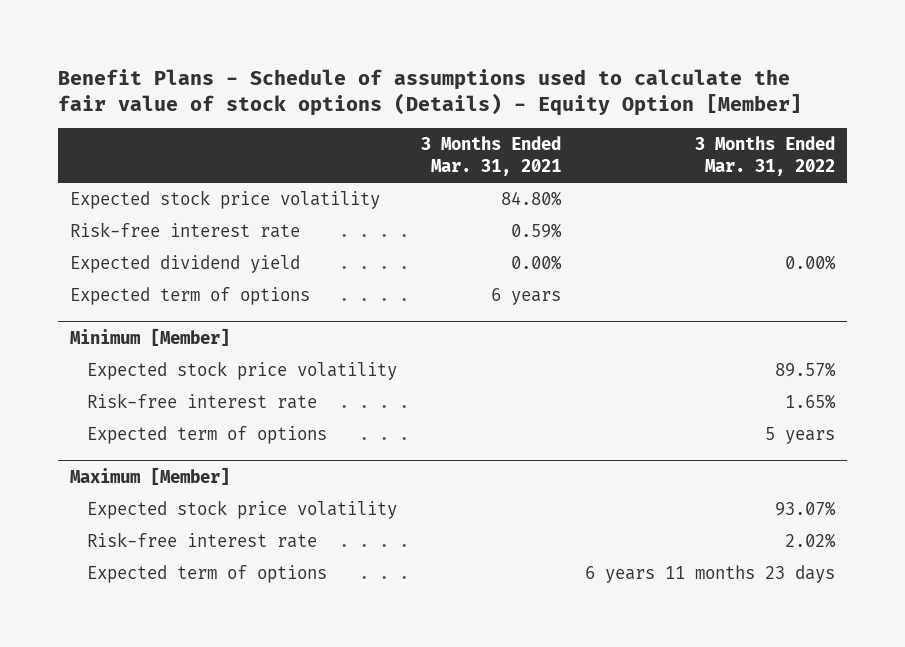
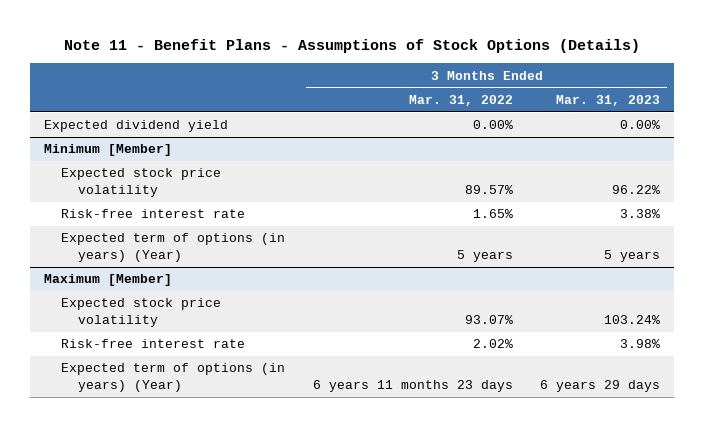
[58,68,803,117] Benefit Plans - Schedule of assumptions used to calculate the fair value of stock options (Details) - Equity Option [Member] -> [64,39,641,54] Note 11 - Benefit Plans - Assumptions of Stock Options (Details)
[421,136,562,176] 3 Months Ended Mar. 31, 2021 -> none
none -> [556,95,661,107] Mar. 31, 2023
[70,190,381,210] Expected stock price volatility -> none
[70,222,301,239] Risk-free interest rate -> none
[70,287,311,306] Expected term of options -> none
[87,426,328,445] Expected term of options -> [61,233,286,263] Expected term of options (in years) (Year)
[87,565,328,584] Expected term of options -> [61,363,286,393] Expected term of options (in years) (Year)

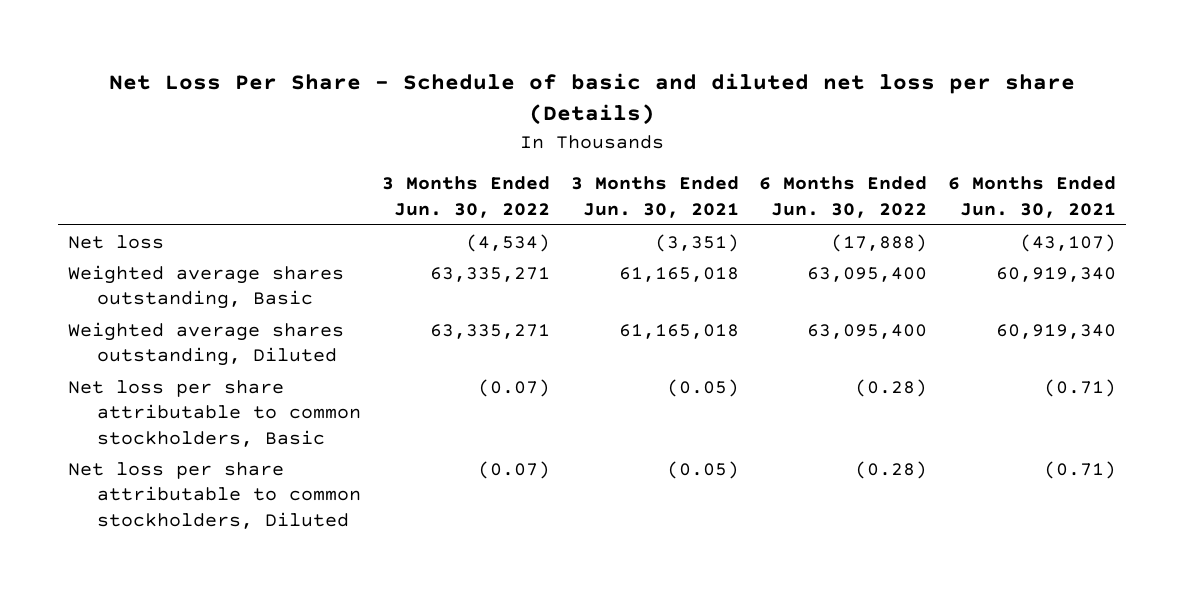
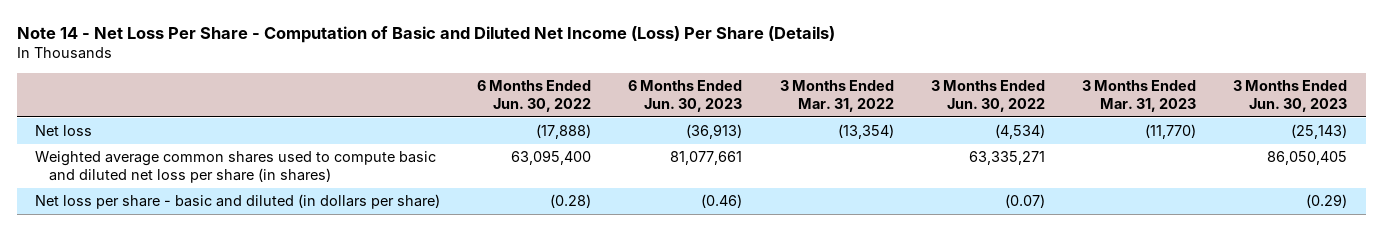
[109,73,1076,126] Net Loss Per Share - Schedule of basic and diluted net loss per share (Details) -> [16,25,835,43] Note 14 - Net Loss Per Share - Computation of Basic and Diluted Net Income (Loss) Per Share (Details)
[570,176,739,219] 3 Months Ended Jun. 30, 2021 -> none
[947,176,1116,219] 6 Months Ended Jun. 30, 2021 -> none
none -> [628,79,743,113] 6 Months Ended Jun. 30, 2023
none -> [779,79,894,113] 3 Months Ended Mar. 31, 2022
none -> [1081,79,1196,113] 3 Months Ended Mar. 31, 2023
none -> [1232,79,1347,113] 3 Months Ended Jun. 30, 2023
[68,321,345,367] Weighted average shares outstanding, Diluted -> none
[68,461,362,529] Net loss per share attributable to common stockholders, Diluted -> none
[68,264,345,310] Weighted average shares outstanding, Basic -> [35,151,437,184] Weighted average common shares used to compute basic and diluted net loss per share (in shares)
[68,379,362,447] Net loss per share attributable to common stockholders, Basic -> [35,194,441,210] Net loss per share - basic and diluted (in dollars per share)

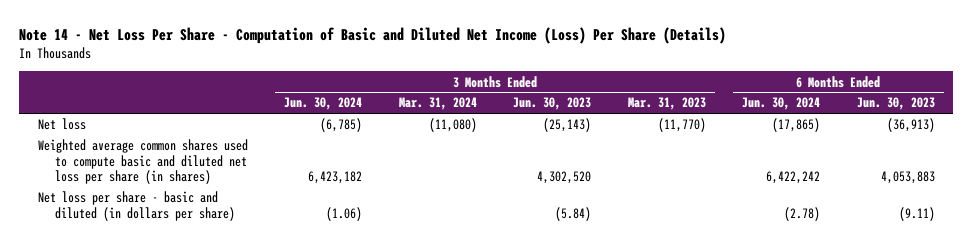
[477,79,592,113] 6 Months Ended Jun. 30, 2022 -> none
[779,79,894,113] 3 Months Ended Mar. 31, 2022 -> none
[930,79,1045,113] 3 Months Ended Jun. 30, 2022 -> none
none -> [284,97,363,111] Jun. 30, 2024
none -> [398,97,477,111] Mar. 31, 2024
none -> [742,97,821,111] Jun. 30, 2024
[670,151,743,166] 81,077,661 -> [880,171,935,185] 4,053,883
[1266,151,1347,166] 86,050,405 -> [537,171,592,185] 4,302,520
[701,194,743,209] (0.46) -> [898,206,935,221] (9.11)
[1305,194,1347,209] (0.29) -> [555,206,592,221] (5.84)

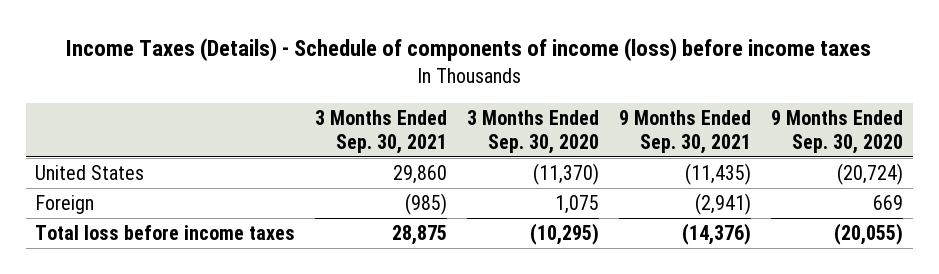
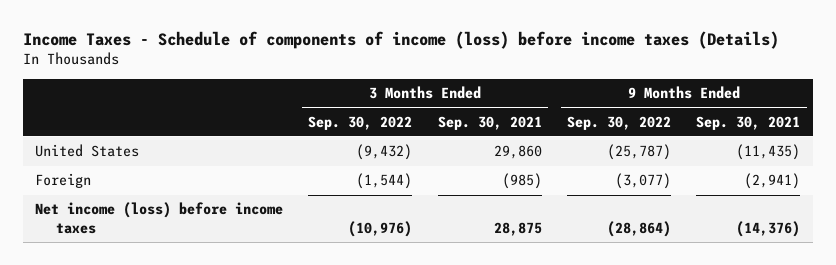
[66,38,872,62] Income Taxes (Details) - Schedule of components of income (loss) before income taxes -> [22,30,779,49] Income Taxes - Schedule of components of income (loss) before income taxes (Details)
[467,109,600,154] 3 Months Ended Sep. 30, 2020 -> none
[771,109,904,154] 9 Months Ended Sep. 30, 2020 -> none
none -> [308,115,413,130] Sep. 30, 2022
none -> [567,115,672,130] Sep. 30, 2022
[35,224,296,240] Total loss before income taxes -> [35,202,284,235] Net income (loss) before income taxes

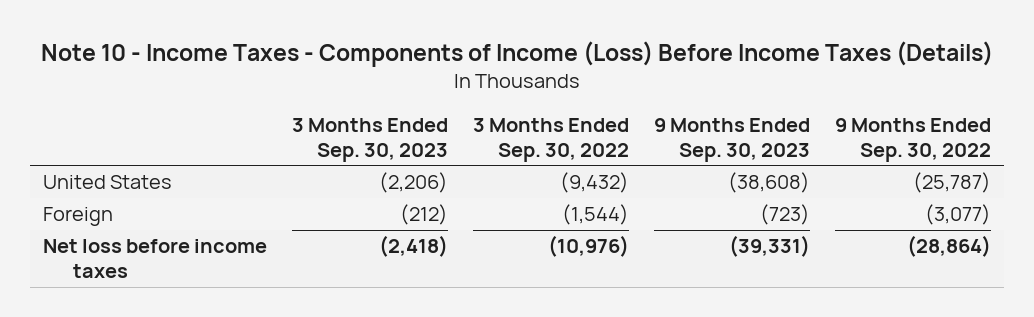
[22,30,779,49] Income Taxes - Schedule of components of income (loss) before income taxes (Details) -> [40,41,993,68] Note 10 - Income Taxes - Components of Income (Loss) Before Income Taxes (Details)
[437,115,542,130] Sep. 30, 2021 -> none
[696,115,801,130] Sep. 30, 2021 -> none
none -> [291,117,448,162] 3 Months Ended Sep. 30, 2023
none -> [653,117,810,162] 9 Months Ended Sep. 30, 2023
[35,202,284,235] Net income (loss) before income taxes -> [42,239,267,279] Net loss before income taxes

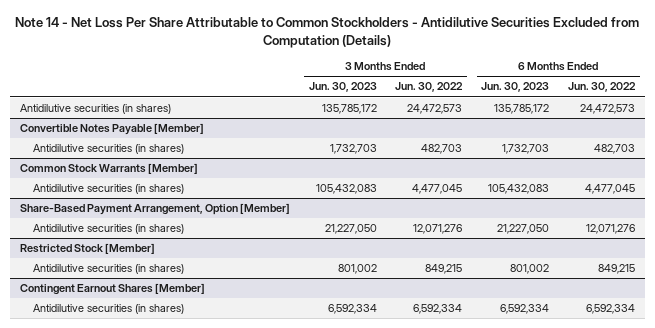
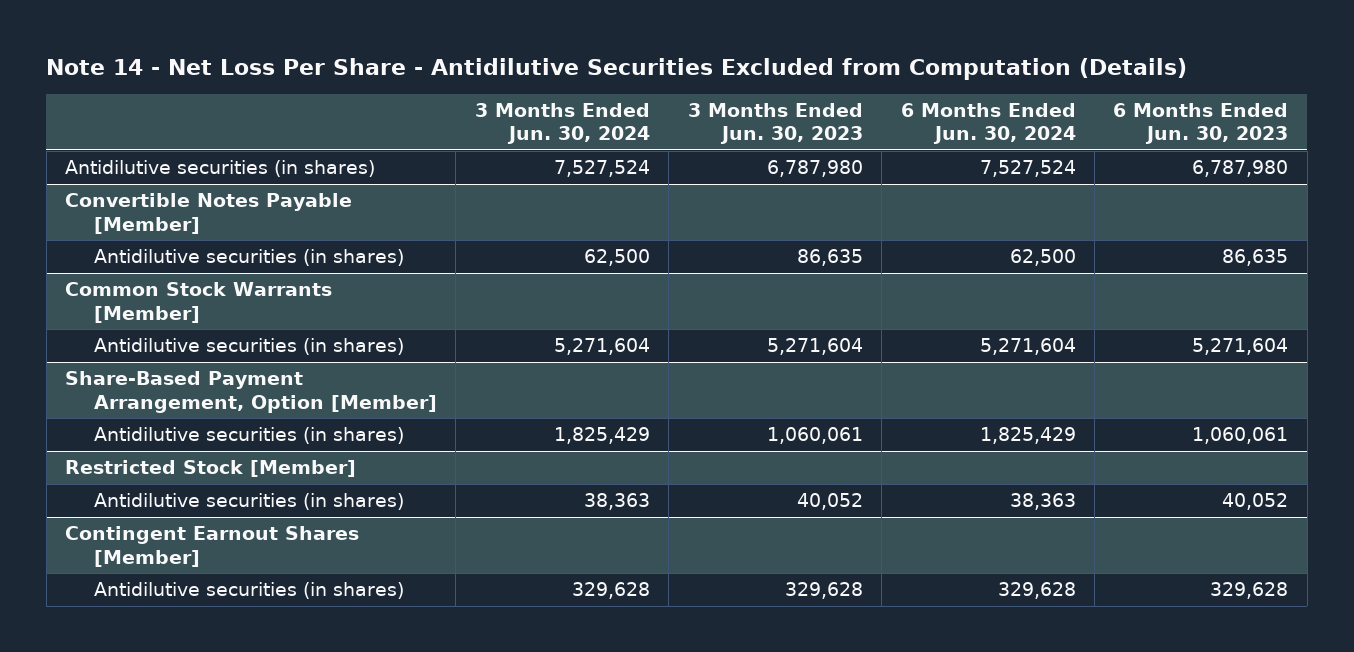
[15,17,640,48] Note 14 - Net Loss Per Share Attributable to Common Stockholders - Antidilutive Securities Excluded from Computation (Details) -> [46,58,1188,81] Note 14 - Net Loss Per Share - Antidilutive Securities Excluded from Computation (Details)
[395,82,464,93] Jun. 30, 2022 -> none
[568,82,637,93] Jun. 30, 2022 -> none
none -> [474,102,650,145] 3 Months Ended Jun. 30, 2024
none -> [900,102,1076,145] 6 Months Ended Jun. 30, 2024
[321,104,377,115] 135,785,172 -> [766,160,863,178] 6,787,980
[494,104,550,115] 135,785,172 -> [1192,160,1289,178] 6,787,980
[329,144,377,155] 1,732,703 -> [796,249,863,267] 86,635
[502,144,550,155] 1,732,703 -> [1222,249,1289,267] 86,635
[315,184,377,195] 105,432,083 -> [766,338,863,356] 5,271,604
[488,184,550,195] 105,432,083 -> [1192,338,1289,356] 5,271,604
[324,224,377,235] 21,227,050 -> [766,427,863,445] 1,060,061
[497,224,550,235] 21,227,050 -> [1192,427,1289,445] 1,060,061
[337,264,377,275] 801,002 -> [796,493,863,511] 40,052
[510,264,550,275] 801,002 -> [1222,493,1289,511] 40,052
[327,304,377,315] 6,592,334 -> [784,582,863,600] 329,628
[500,304,550,315] 6,592,334 -> [1210,582,1289,600] 329,628

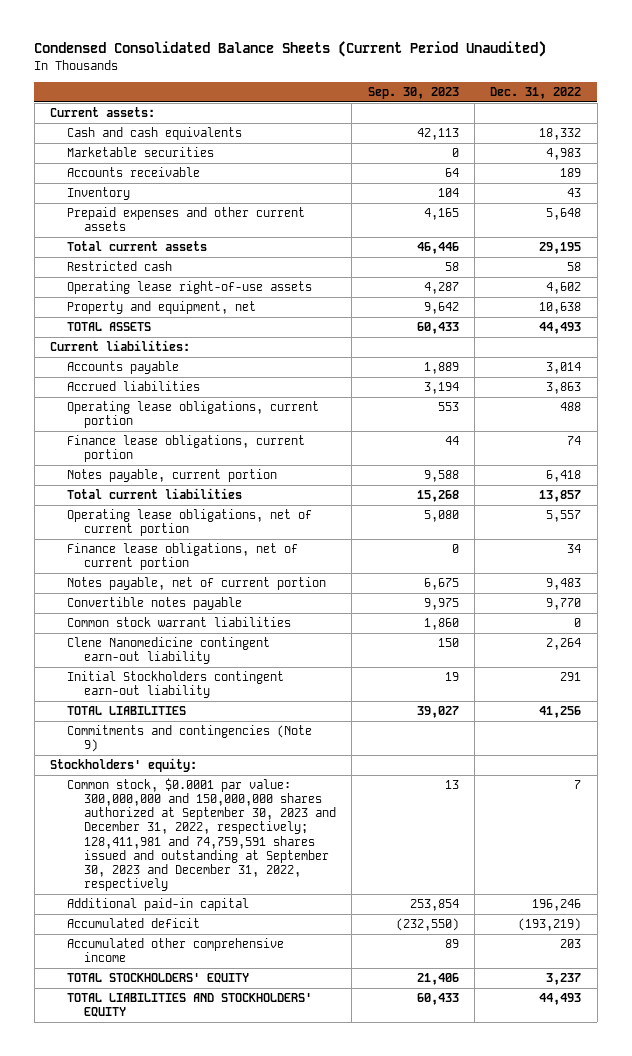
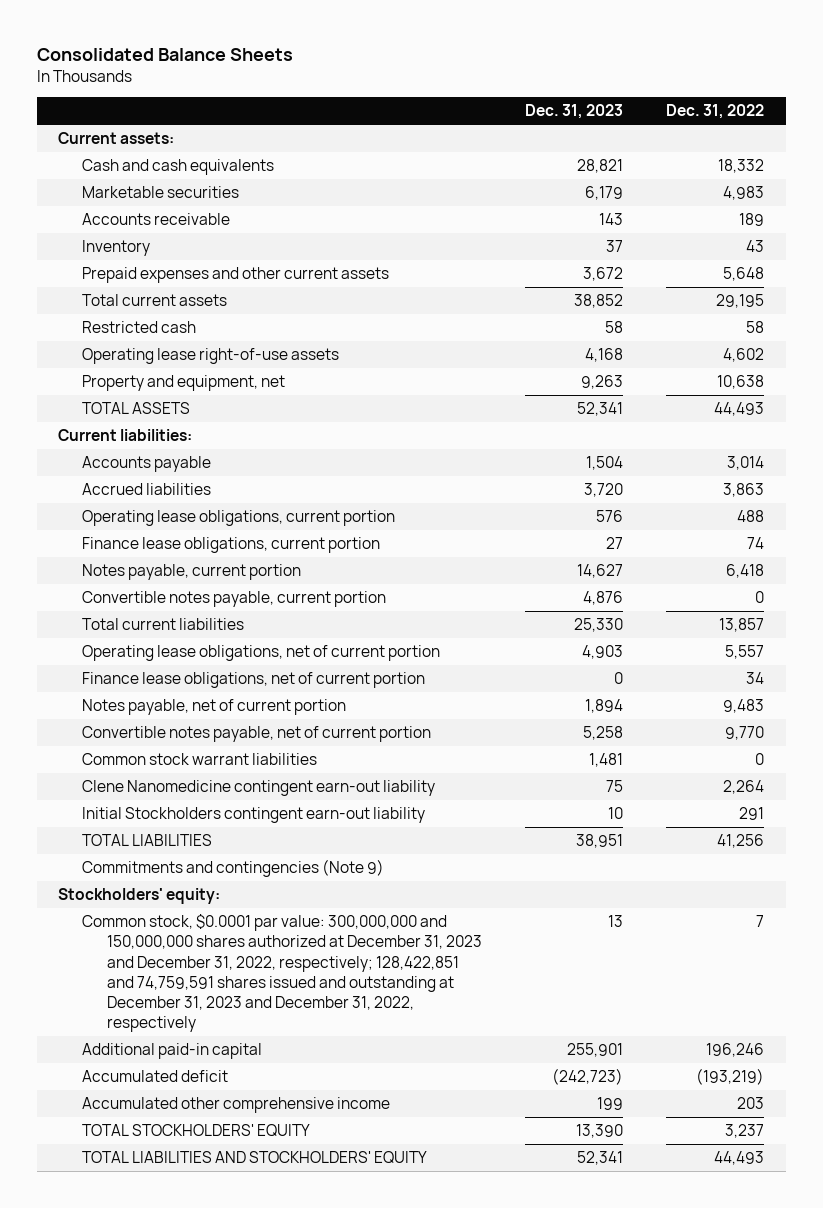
[34,41,547,58] Condensed Consolidated Balance Sheets (Current Period Unaudited) -> [36,47,293,61] Consolidated Balance Sheets
[367,87,459,100] Sep. 30, 2023 -> none
none -> [525,104,624,120] Dec. 31, 2023
none -> [82,591,387,608] Convertible notes payable, current portion
[67,597,243,611] Convertible notes payable -> [82,726,432,743] Convertible notes payable, net of current portion
[67,778,336,891] Common stock, $0.0001 par value: 300,000,000 and 150,000,000 shares authorized at September 30, 2023 and December 31, 2022, respectively; 128,411,981 and 74,759,591 shares issued and outstanding at September 30, 2023 and December 31, 2022, respectively -> [82,914,482,1033] Common stock, $0.0001 par value: 300,000,000 and 150,000,000 shares authorized at December 31, 2023 and December 31, 2022, respectively; 128,422,851 and 74,759,591 shares issued and outstanding at December 31, 2023 and December 31, 2022, respectively

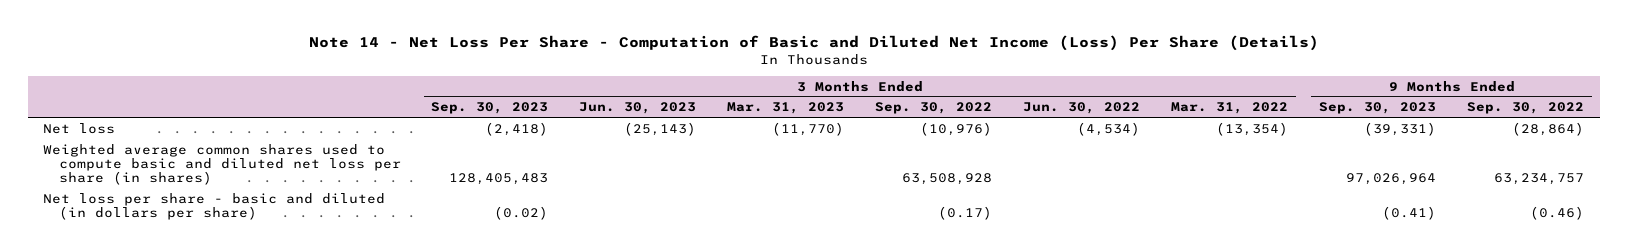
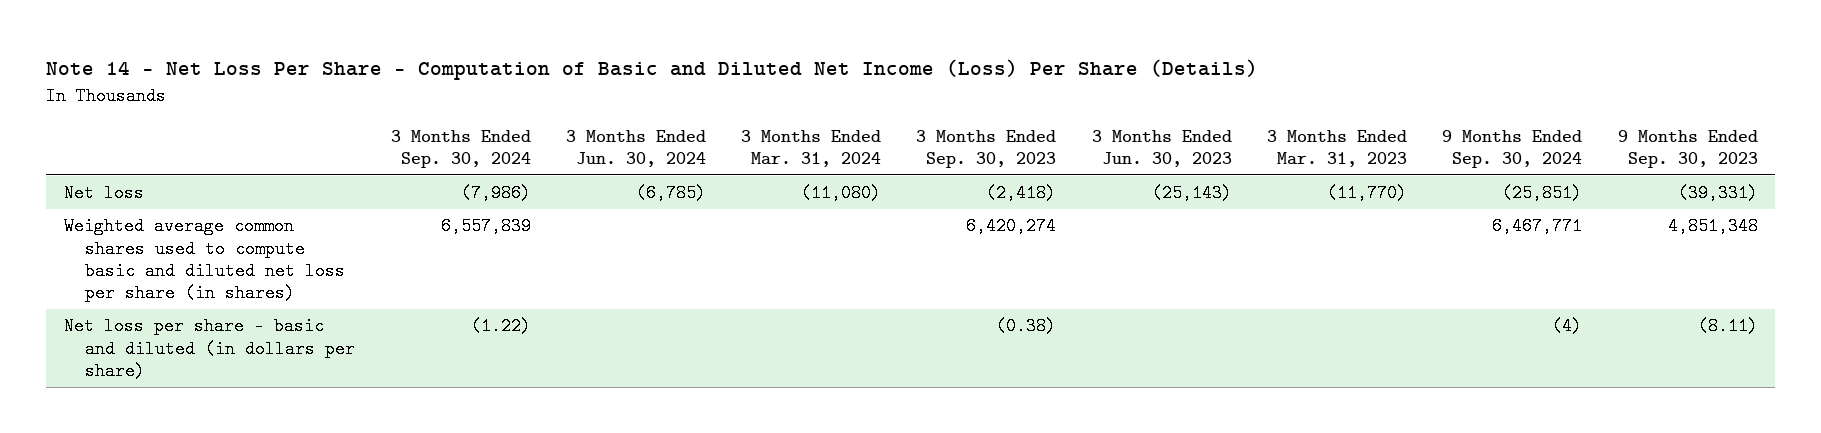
[875,102,993,115] Sep. 30, 2022 -> none
[1023,102,1141,115] Jun. 30, 2022 -> none
[1171,102,1289,115] Mar. 31, 2022 -> none
[1467,102,1585,115] Sep. 30, 2022 -> none
none -> [390,129,531,169] 3 Months Ended Sep. 30, 2024
none -> [565,129,706,168] 3 Months Ended Jun. 30, 2024
none -> [741,129,882,168] 3 Months Ended Mar. 31, 2024
none -> [1442,129,1583,169] 9 Months Ended Sep. 30, 2024
[449,173,549,186] 128,405,483 -> [966,217,1057,236] 6,420,274
[1346,173,1437,186] 97,026,964 -> [1667,217,1758,236] 4,851,348
[494,205,549,220] (0.02) -> [996,317,1057,336] (0.38)
[1382,205,1437,220] (0.41) -> [1697,317,1758,336] (8.11)

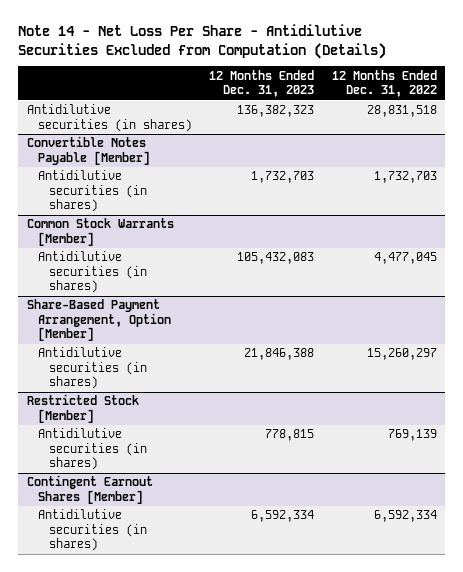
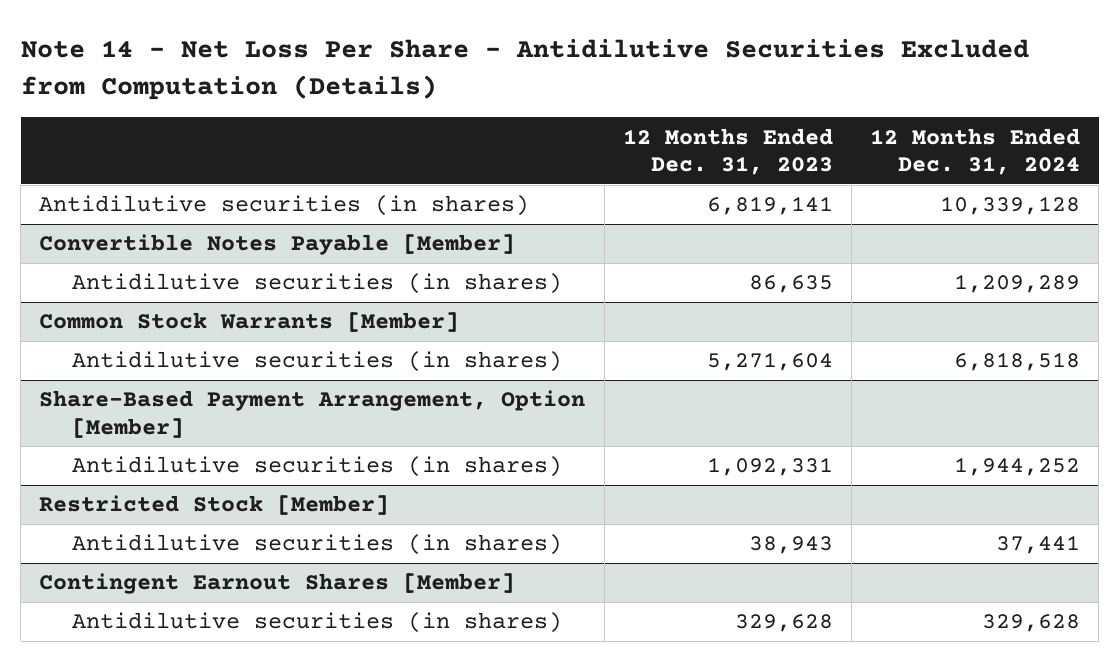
[331,69,437,98] 12 Months Ended Dec. 31, 2022 -> none
none -> [870,127,1081,176] 12 Months Ended Dec. 31, 2024
[237,105,315,118] 136,382,323 -> [706,196,833,216] 6,819,141
[251,171,315,184] 1,732,703 -> [748,275,833,294] 86,635
[237,252,315,265] 105,432,083 -> [706,352,833,372] 5,271,604
[244,348,315,361] 21,846,388 -> [706,457,833,477] 1,092,331
[265,429,315,442] 778,815 -> [748,536,833,555] 38,943
[251,510,315,523] 6,592,334 -> [734,614,833,633] 329,628

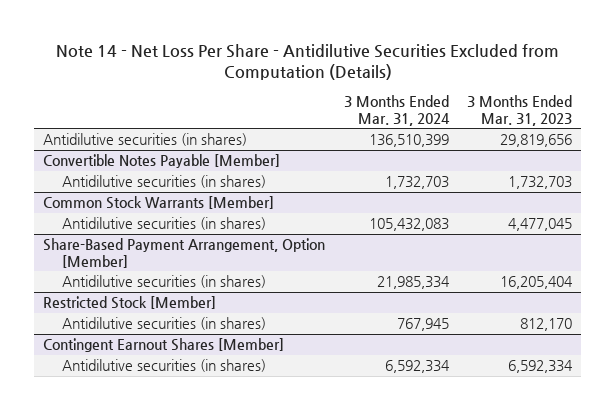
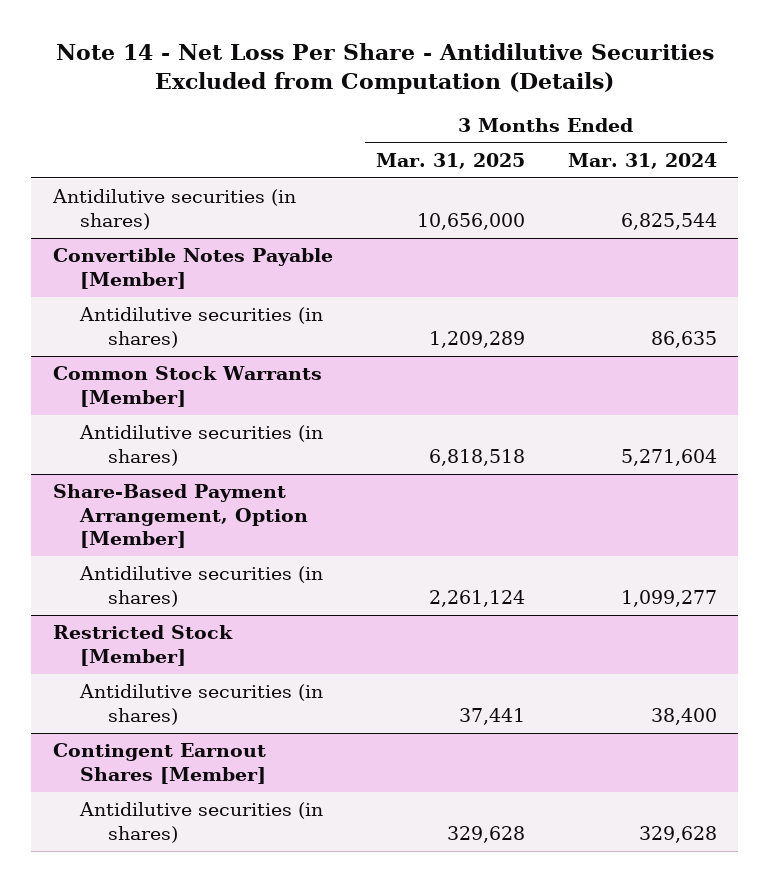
[467,95,573,126] 3 Months Ended Mar. 31, 2023 -> none
none -> [375,153,525,170] Mar. 31, 2025
[368,134,449,148] 136,510,399 -> [620,212,717,230] 6,825,544
[384,176,449,190] 1,732,703 -> [650,330,717,348] 86,635
[368,218,449,232] 105,432,083 -> [620,448,717,466] 5,271,604
[376,276,450,290] 21,985,334 -> [620,589,717,607] 1,099,277
[396,318,449,332] 767,945 -> [650,707,717,725] 38,400
[384,360,450,374] 6,592,334 -> [638,825,717,843] 329,628

